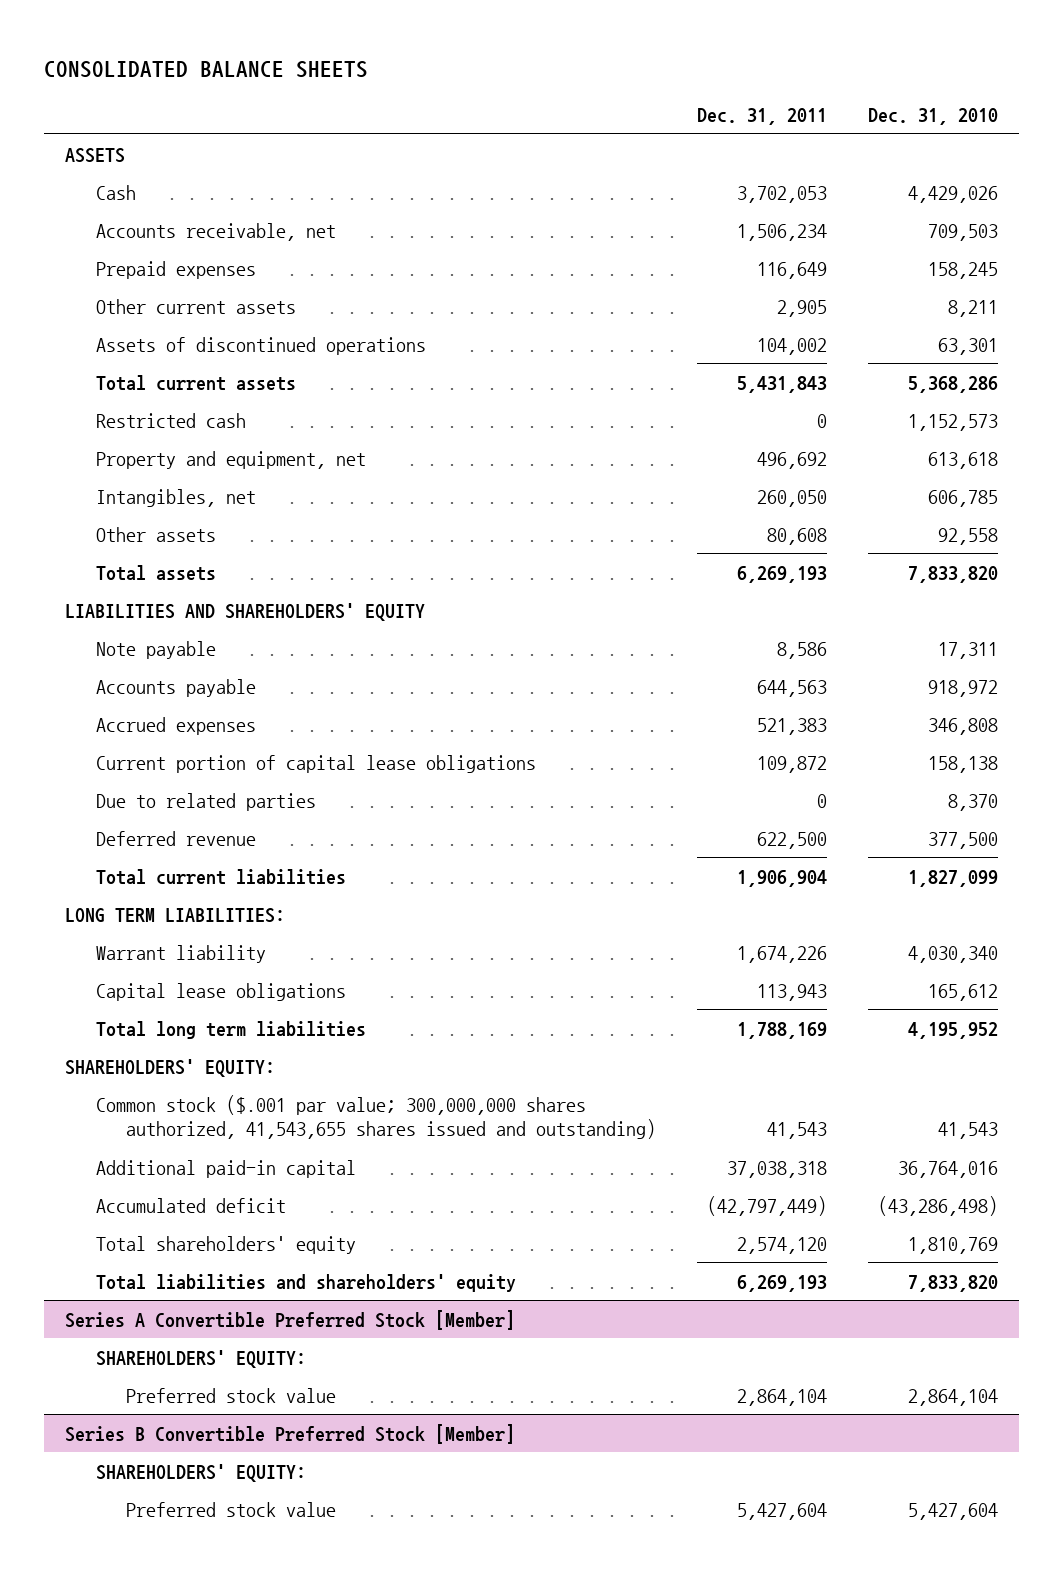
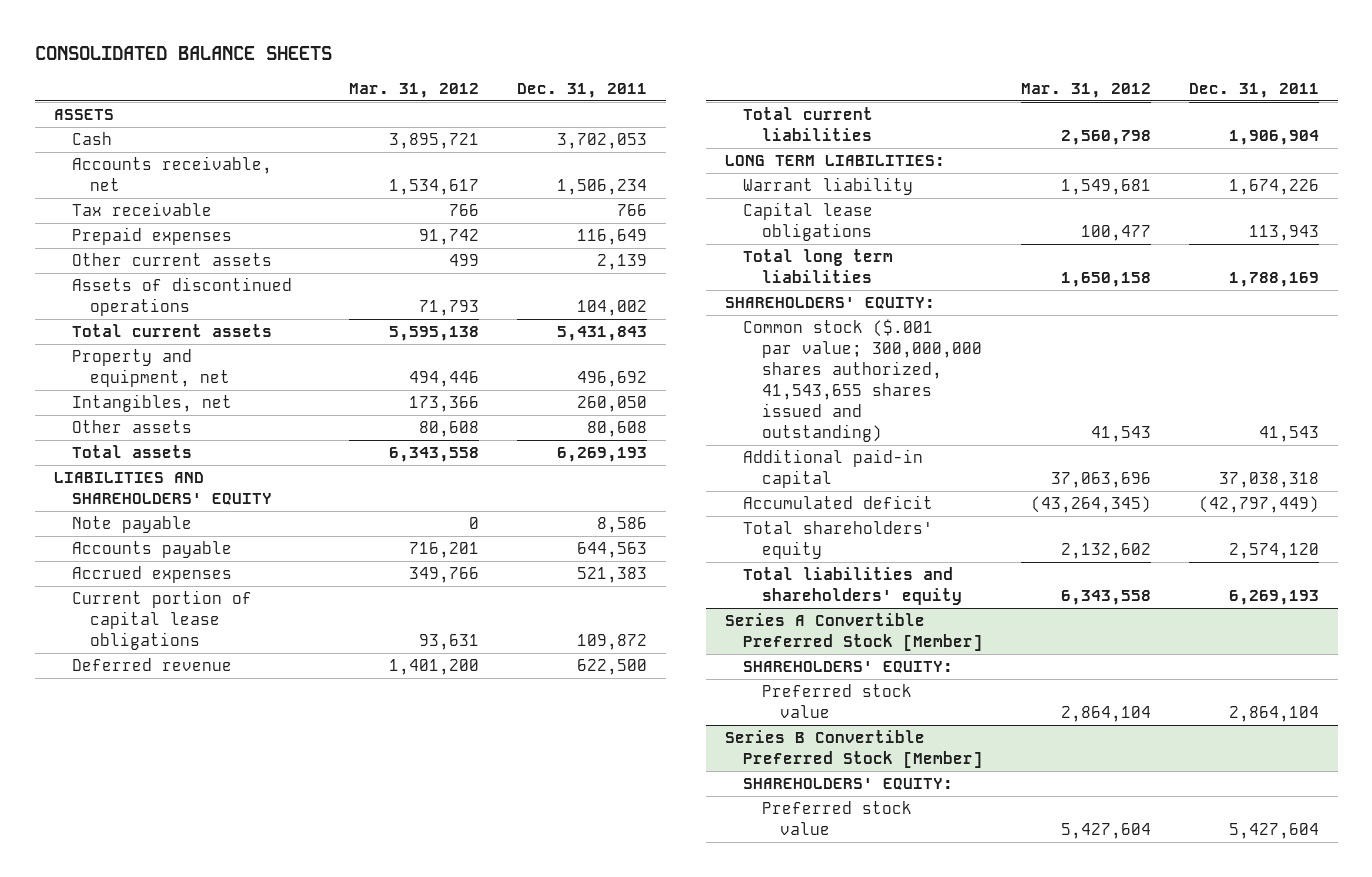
[868,108,999,126] Dec. 31, 2010 -> none
none -> [349,82,480,98] Mar. 31, 2012
none -> [71,202,212,217] Tax receivable
[777,299,828,317] 2,905 -> [597,254,648,271] 2,139
[95,412,246,428] Restricted cash -> none
[95,792,316,811] Due to related parties -> none

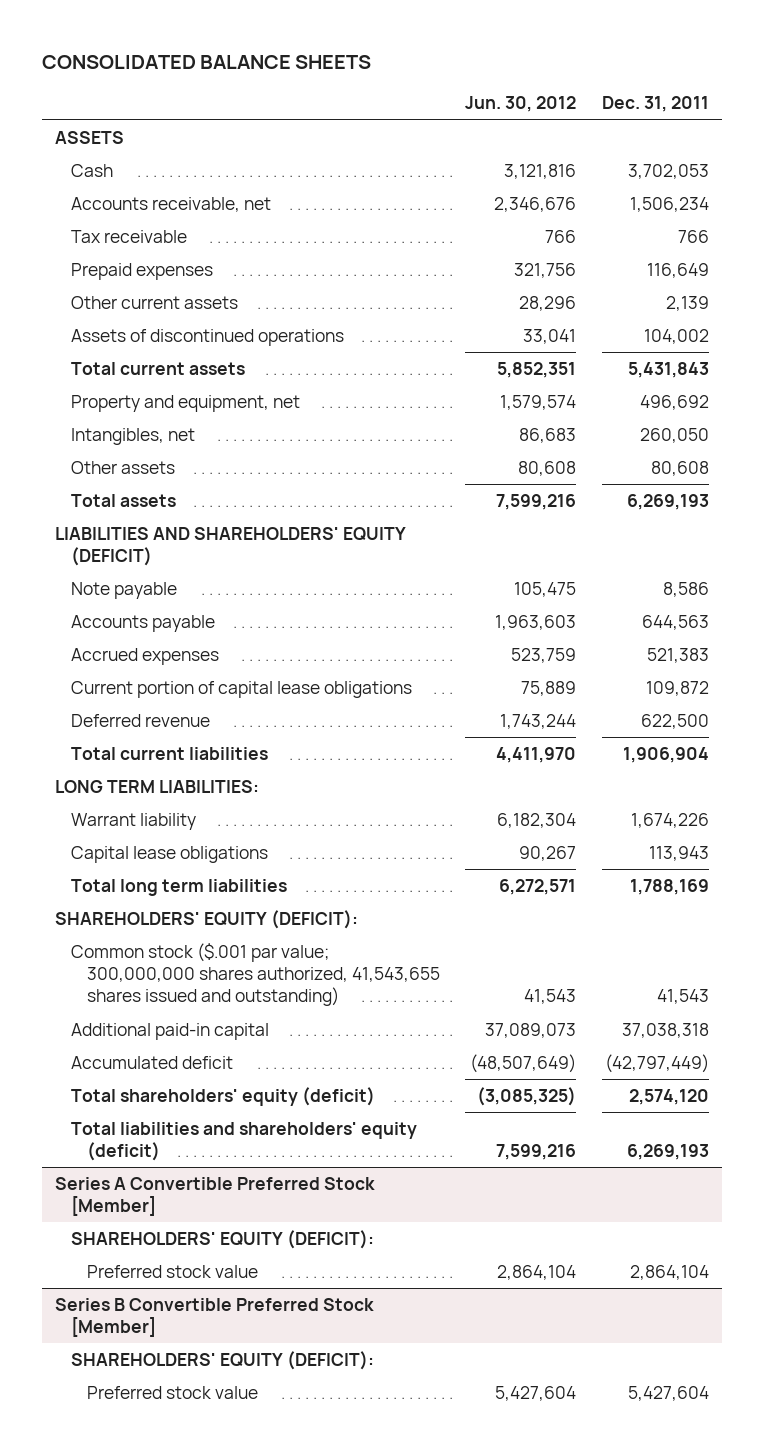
[349,82,480,98] Mar. 31, 2012 -> none
none -> [465,96,577,113] Jun. 30, 2012
[53,472,272,506] LIABILITIES AND SHAREHOLDERS' EQUITY -> [54,527,406,567] LIABILITIES AND SHAREHOLDERS' EQUITY (DEFICIT)
[725,297,936,310] SHAREHOLDERS' EQUITY: -> [54,910,358,930] SHAREHOLDERS' EQUITY (DEFICIT):
[743,521,934,560] Total shareholders' equity -> [70,1087,375,1107] Total shareholders' equity (deficit)
[743,567,962,606] Total liabilities and shareholders' equity -> [70,1122,417,1162] Total liabilities and shareholders' equity (deficit)
[743,661,954,674] SHAREHOLDERS' EQUITY: -> [70,1230,374,1250] SHAREHOLDERS' EQUITY (DEFICIT):
[743,778,954,791] SHAREHOLDERS' EQUITY: -> [70,1351,374,1371] SHAREHOLDERS' EQUITY (DEFICIT):

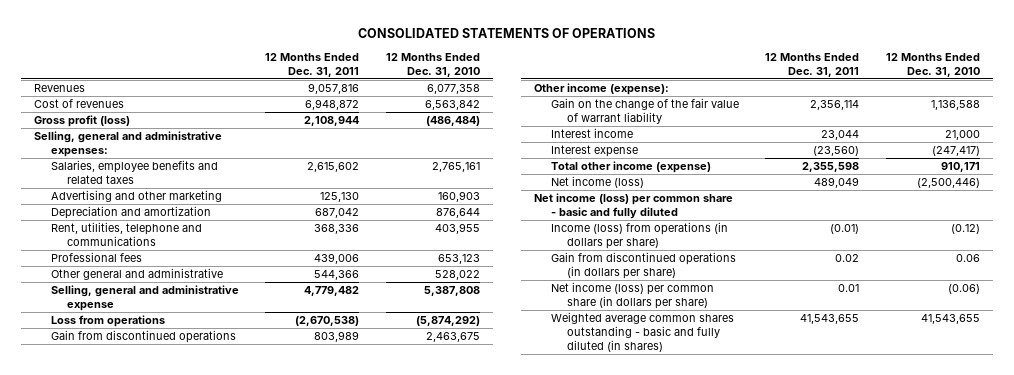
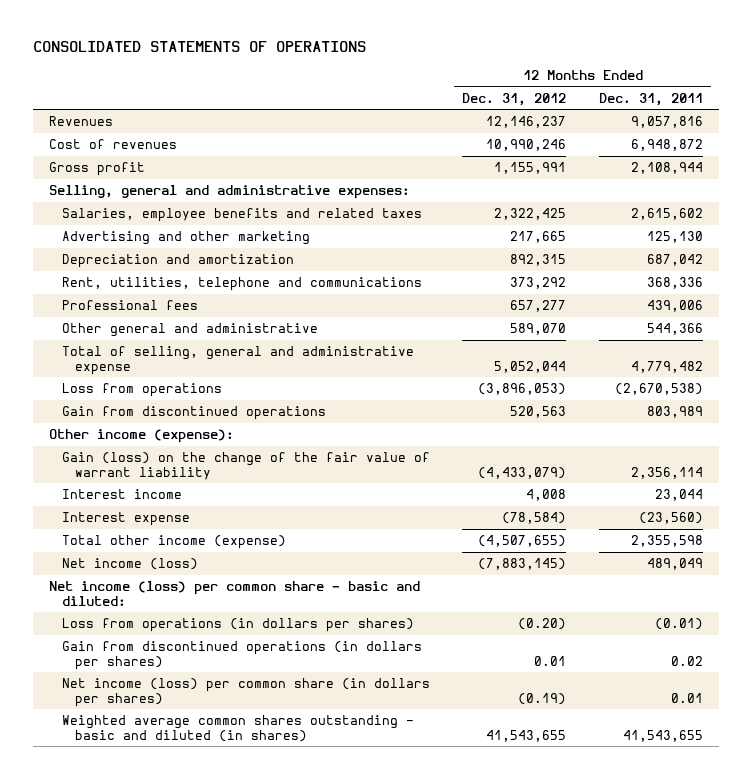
[385,52,480,77] 12 Months Ended Dec. 31, 2010 -> none
none -> [462,92,567,106] Dec. 31, 2012
[34,115,131,128] Gross profit (loss) -> [48,161,145,176] Gross profit
[50,285,239,311] Selling, general and administrative expense -> [62,345,415,375] Total of selling, general and administrative expense
[550,98,739,124] Gain on the change of the fair value of warrant liability -> [62,451,431,480] Gain (loss) on the change of the fair value of warrant liability
[534,193,734,219] Net income (loss) per common share - basic and fully diluted -> [48,580,420,606] Net income (loss) per common share - basic and diluted:
[550,222,728,249] Income (loss) from operations (in dollars per share) -> [62,617,415,632] Loss from operations (in dollars per shares)
[550,252,736,279] Gain from discontinued operations (in dollars per share) -> [62,640,423,670] Gain from discontinued operations (in dollars per shares)
[550,282,714,309] Net income (loss) per common share (in dollars per share) -> [62,677,431,707] Net income (loss) per common share (in dollars per shares)
[550,312,734,352] Weighted average common shares outstanding - basic and fully diluted (in shares) -> [62,714,415,742] Weighted average common shares outstanding - basic and diluted (in shares)

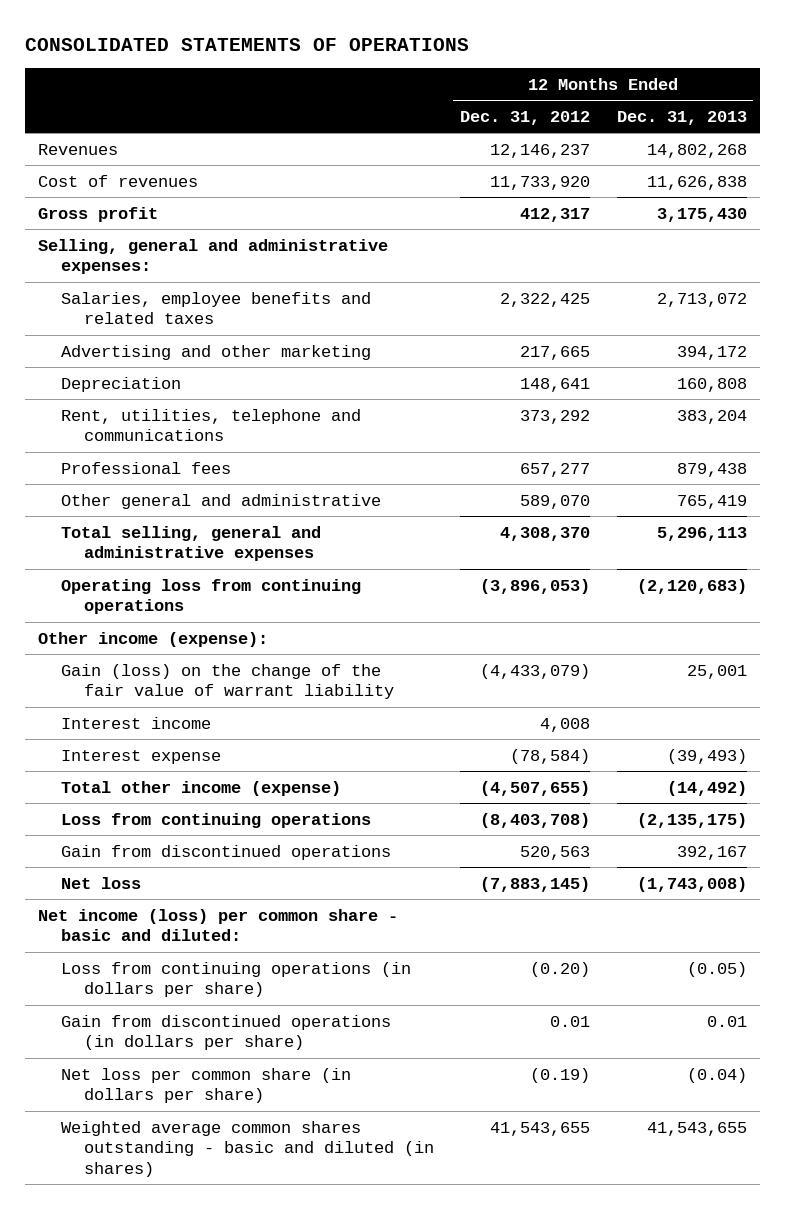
[598,92,703,106] Dec. 31, 2011 -> none
none -> [616,110,747,125] Dec. 31, 2013
[486,138,567,151] 10,990,246 -> [490,175,591,190] 11,733,920
[494,161,567,174] 1,155,991 -> [520,207,591,222] 412,317
[62,253,295,268] Depreciation and amortization -> [60,376,181,392] Depreciation
[510,253,567,266] 892,315 -> [520,377,591,392] 148,641
[62,345,415,375] Total of selling, general and administrative expense -> [60,525,321,562] Total selling, general and administrative expenses
[494,360,567,373] 5,052,044 -> [500,526,591,541] 4,308,370
[62,382,223,397] Loss from operations -> [60,578,361,615] Operating loss from continuing operations
none -> [60,812,371,828] Loss from continuing operations
[62,405,327,420] Gain from discontinued operations -> [60,844,391,860] Gain from discontinued operations
[62,557,199,570] Net income (loss) -> [60,876,141,889] Net loss
[62,617,415,632] Loss from operations (in dollars per shares) -> [60,961,411,998] Loss from continuing operations (in dollars per share)
[62,640,423,670] Gain from discontinued operations (in dollars per shares) -> [60,1014,391,1051] Gain from discontinued operations (in dollars per share)
[62,677,431,707] Net income (loss) per common share (in dollars per shares) -> [60,1067,351,1104] Net loss per common share (in dollars per share)

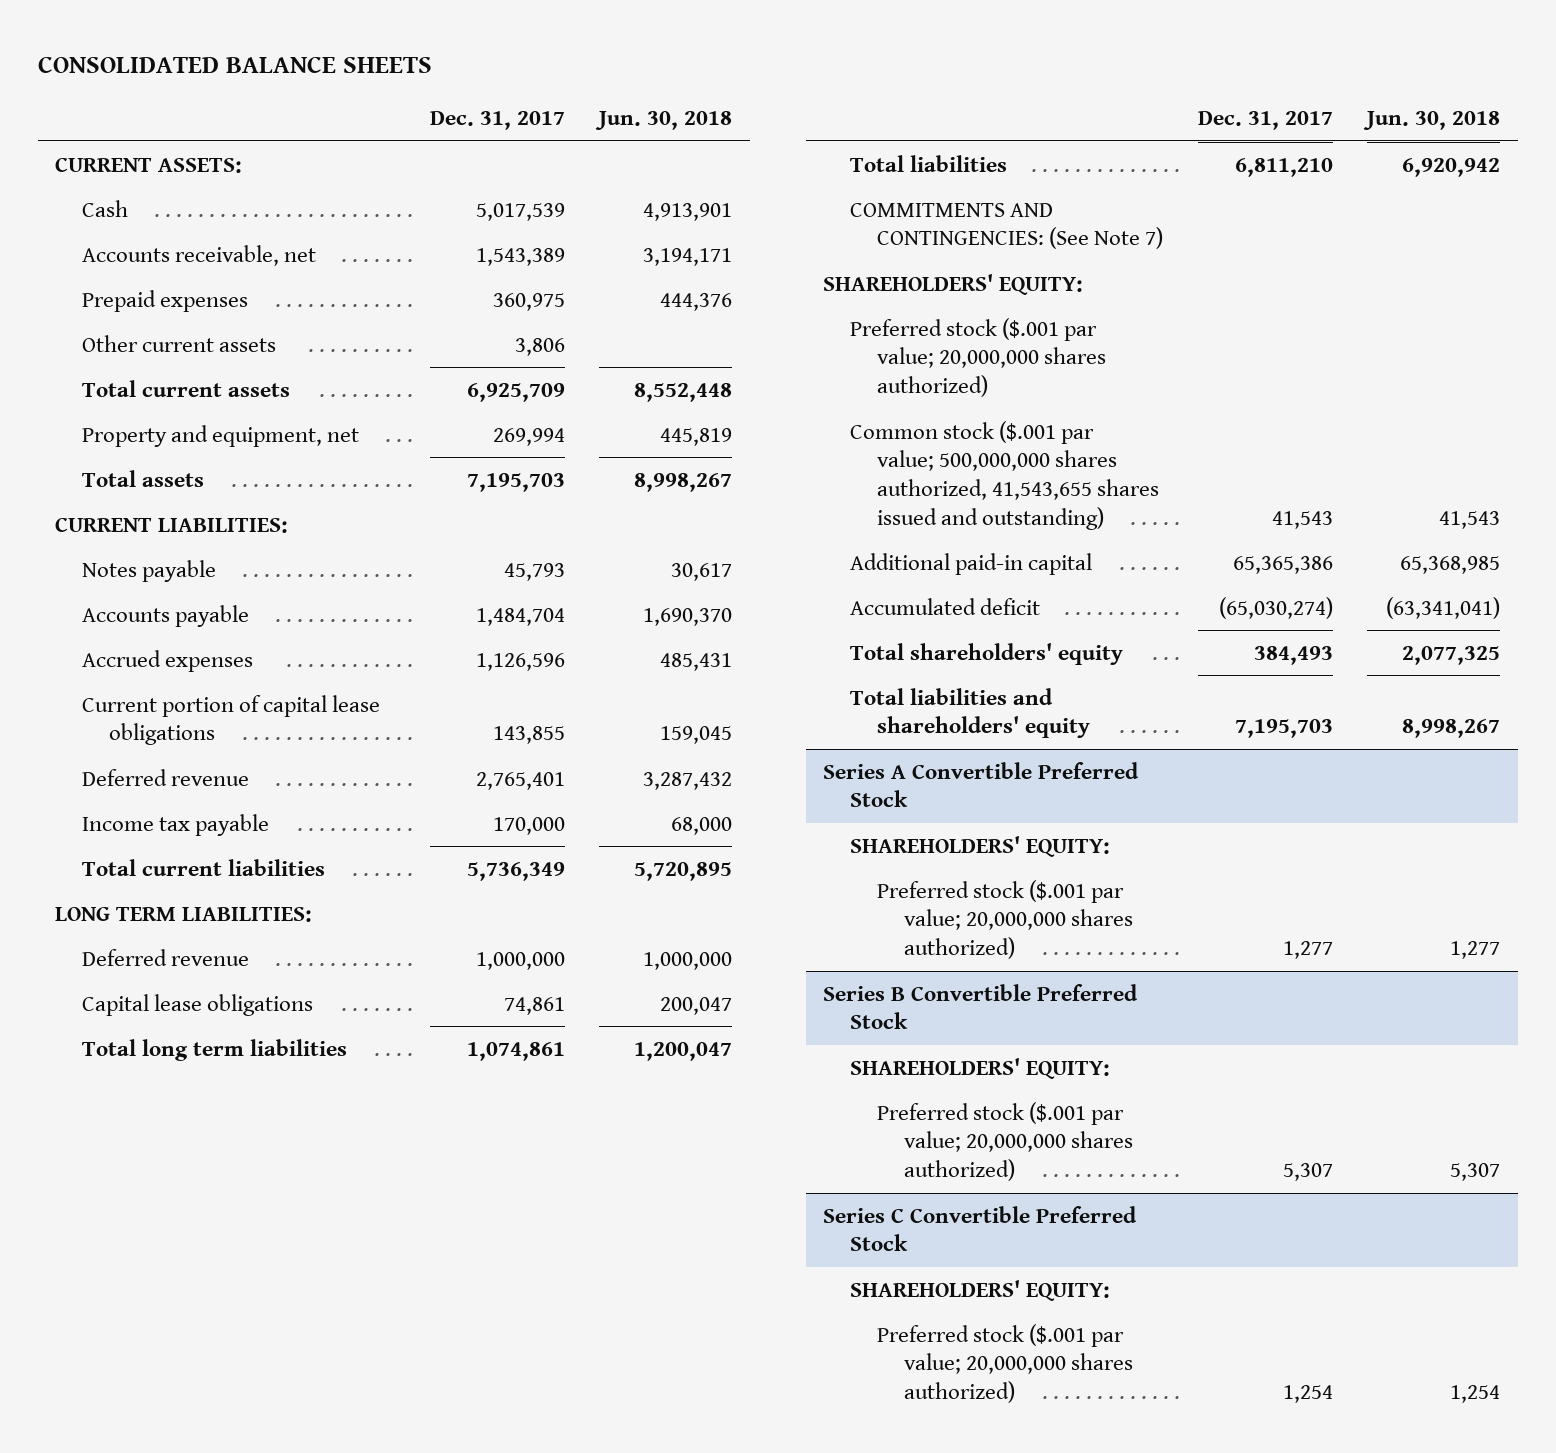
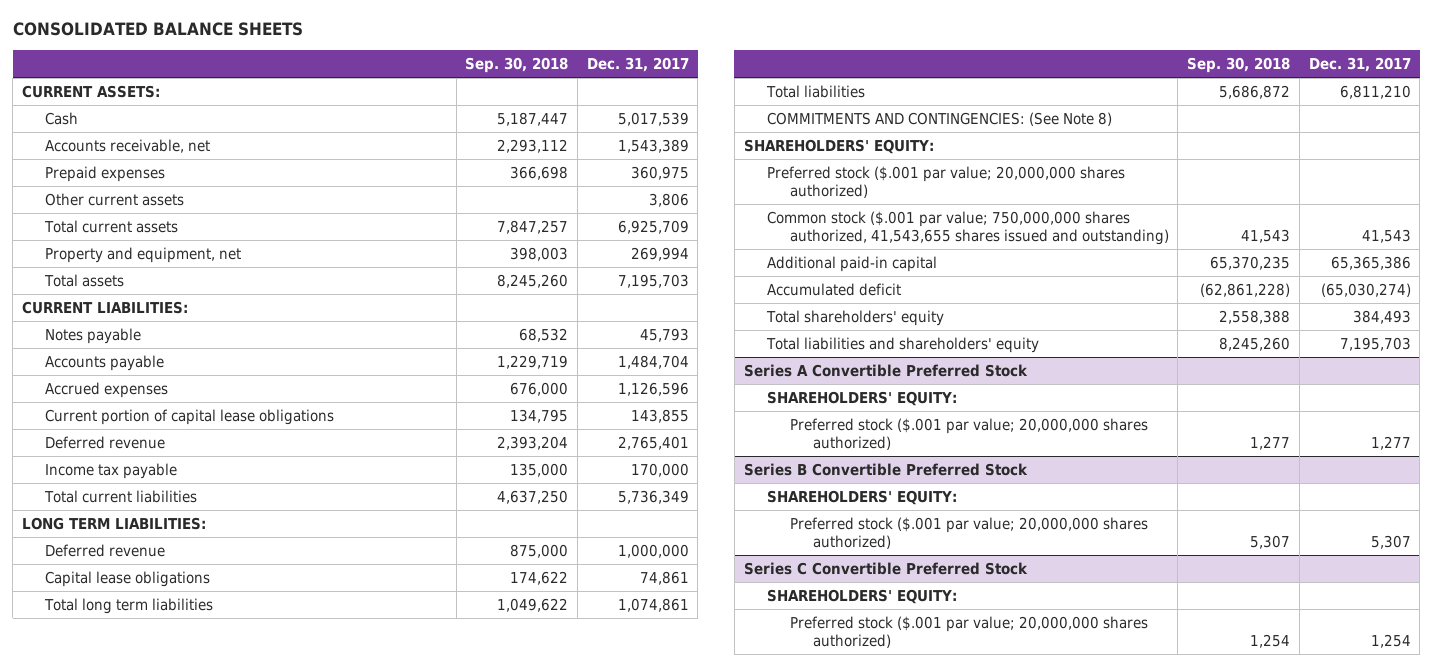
[595,111,733,131] Jun. 30, 2018 -> none
none -> [465,56,569,73] Sep. 30, 2018
[850,202,1164,250] COMMITMENTS AND CONTINGENCIES: (See Note 7) -> [766,111,1112,126] COMMITMENTS AND CONTINGENCIES: (See Note 8)
[850,420,1160,530] Common stock ($.001 par value; 500,000,000 shares authorized, 41,543,655 shares issued and outstanding) -> [766,210,1169,245] Common stock ($.001 par value; 750,000,000 shares authorized, 41,543,655 shares issued and outstanding)

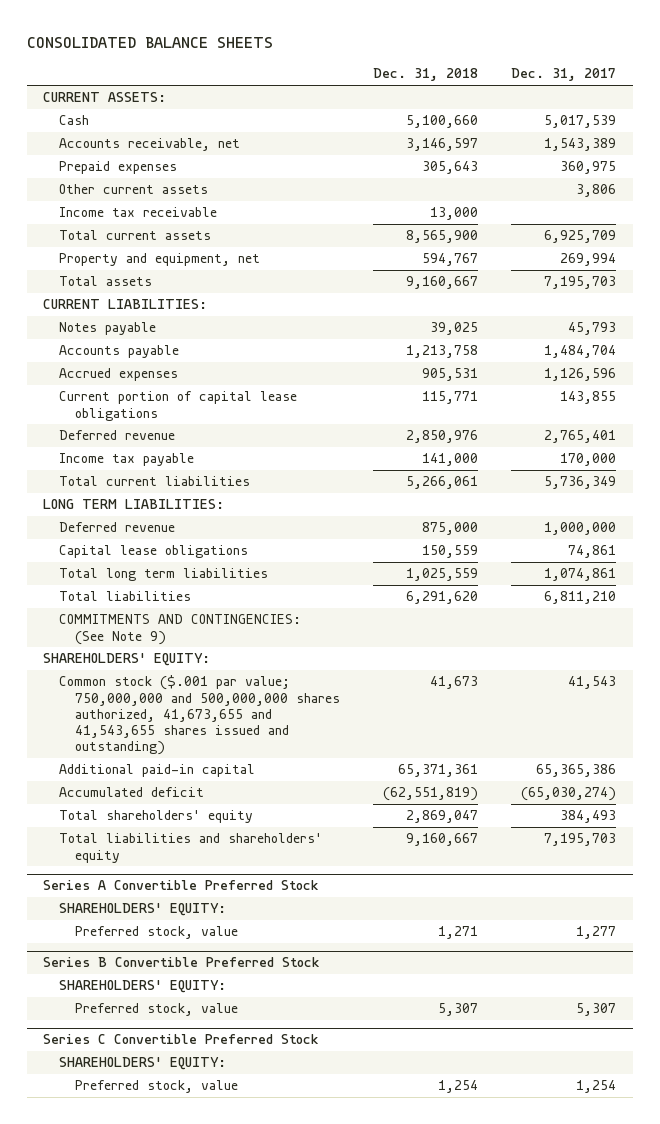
[465,56,569,73] Sep. 30, 2018 -> none
none -> [372,68,478,82] Dec. 31, 2018
none -> [58,207,217,218] Income tax receivable
[766,111,1112,126] COMMITMENTS AND CONTINGENCIES: (See Note 8) -> [58,614,301,645] COMMITMENTS AND CONTINGENCIES: (See Note 9)
[766,165,1125,198] Preferred stock ($.001 par value; 20,000,000 shares authorized) -> none
[766,210,1169,245] Common stock ($.001 par value; 750,000,000 shares authorized, 41,543,655 shares issued and outstanding) -> [58,675,340,756] Common stock ($.001 par value; 750,000,000 and 500,000,000 shares authorized, 41,673,655 and 41,543,655 shares issued and outstanding)
[789,417,1148,450] Preferred stock ($.001 par value; 20,000,000 shares authorized) -> [74,926,238,940] Preferred stock, value
[789,516,1148,549] Preferred stock ($.001 par value; 20,000,000 shares authorized) -> [74,1003,238,1017] Preferred stock, value
[789,615,1148,648] Preferred stock ($.001 par value; 20,000,000 shares authorized) -> [74,1080,238,1094] Preferred stock, value

